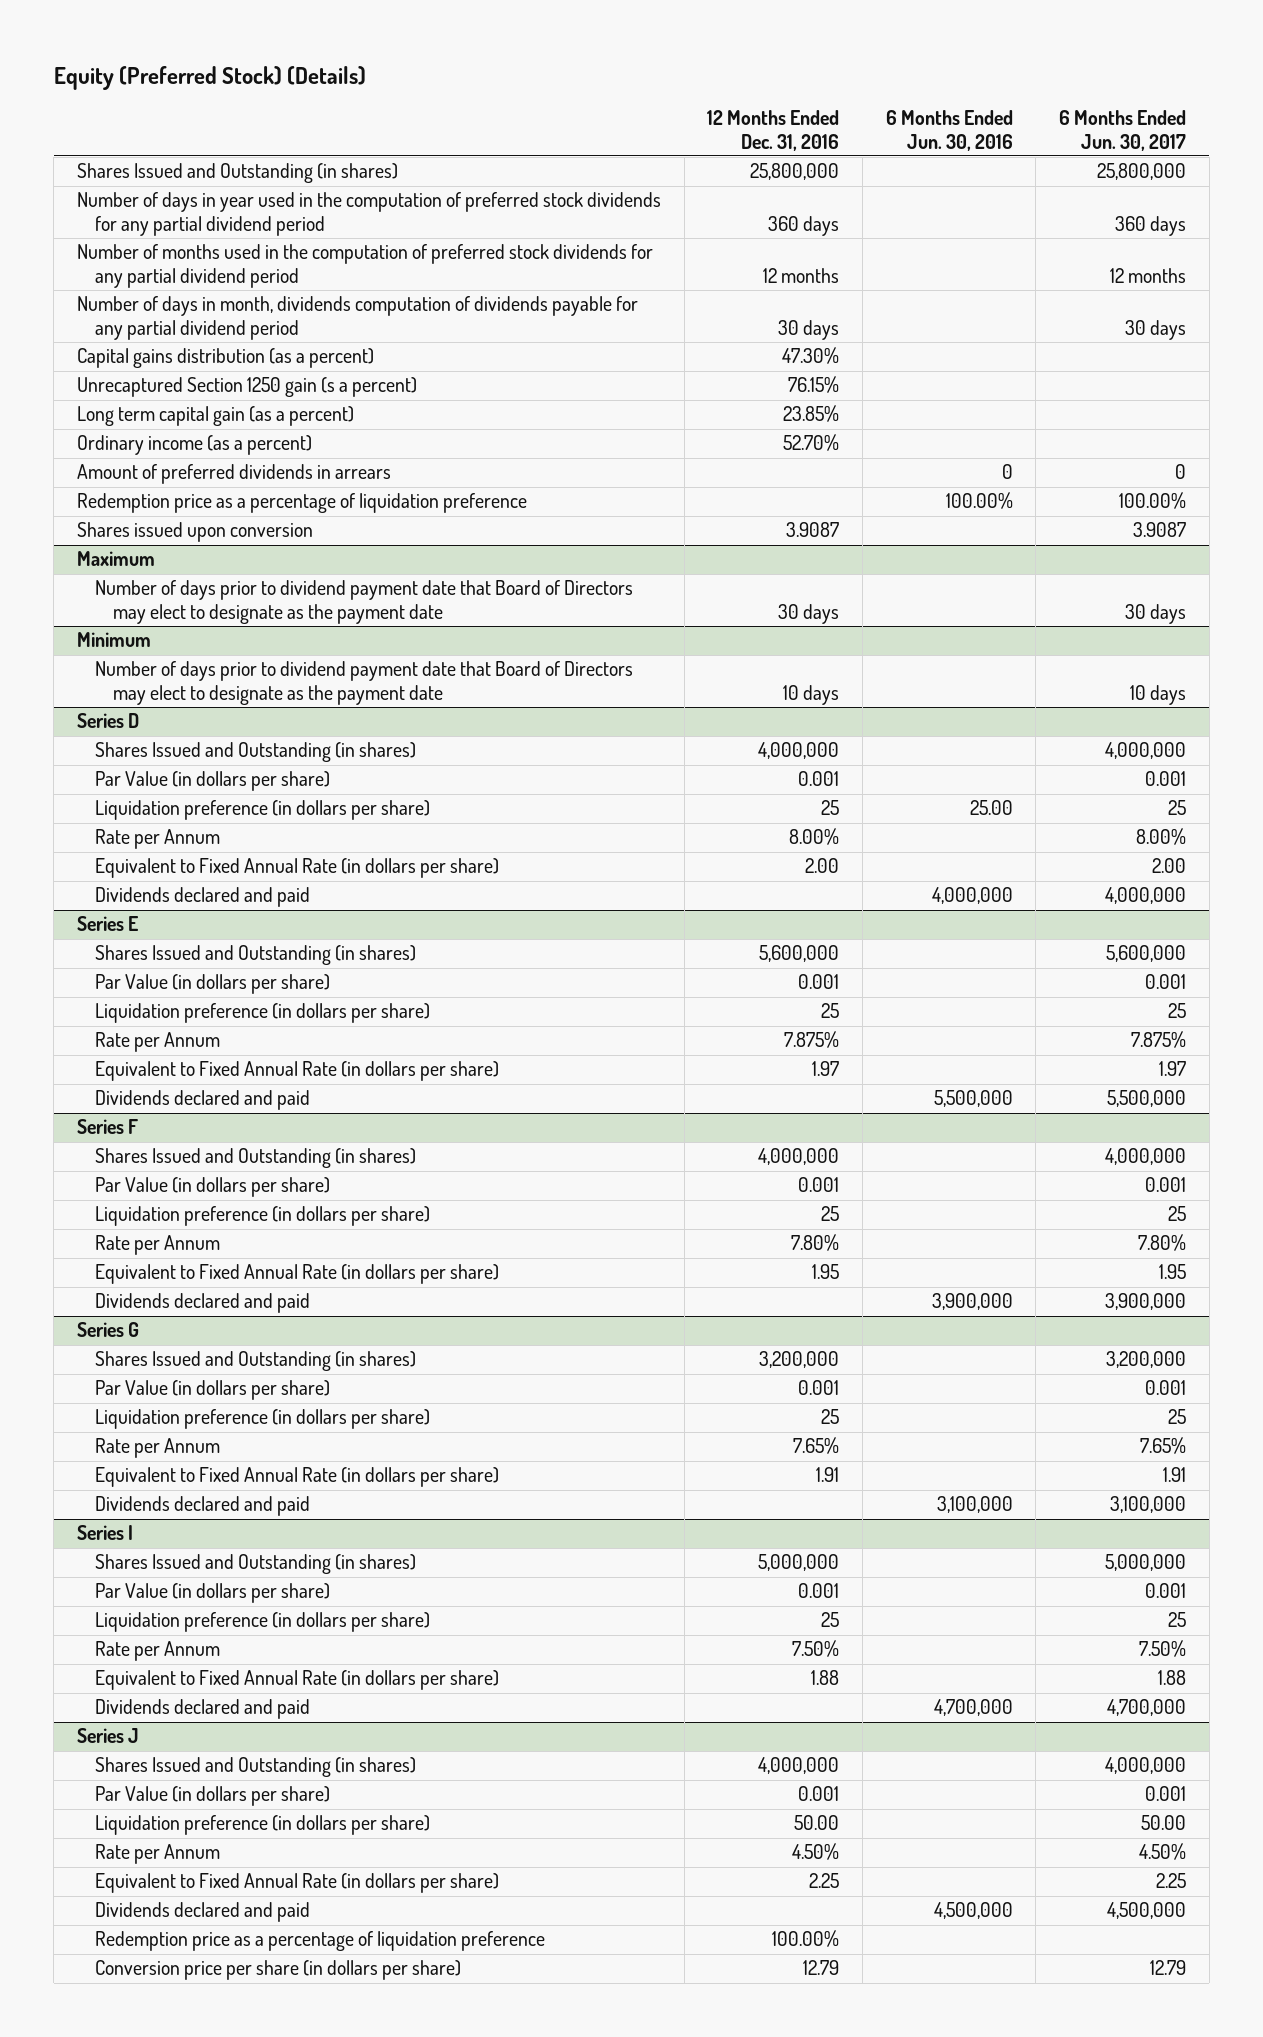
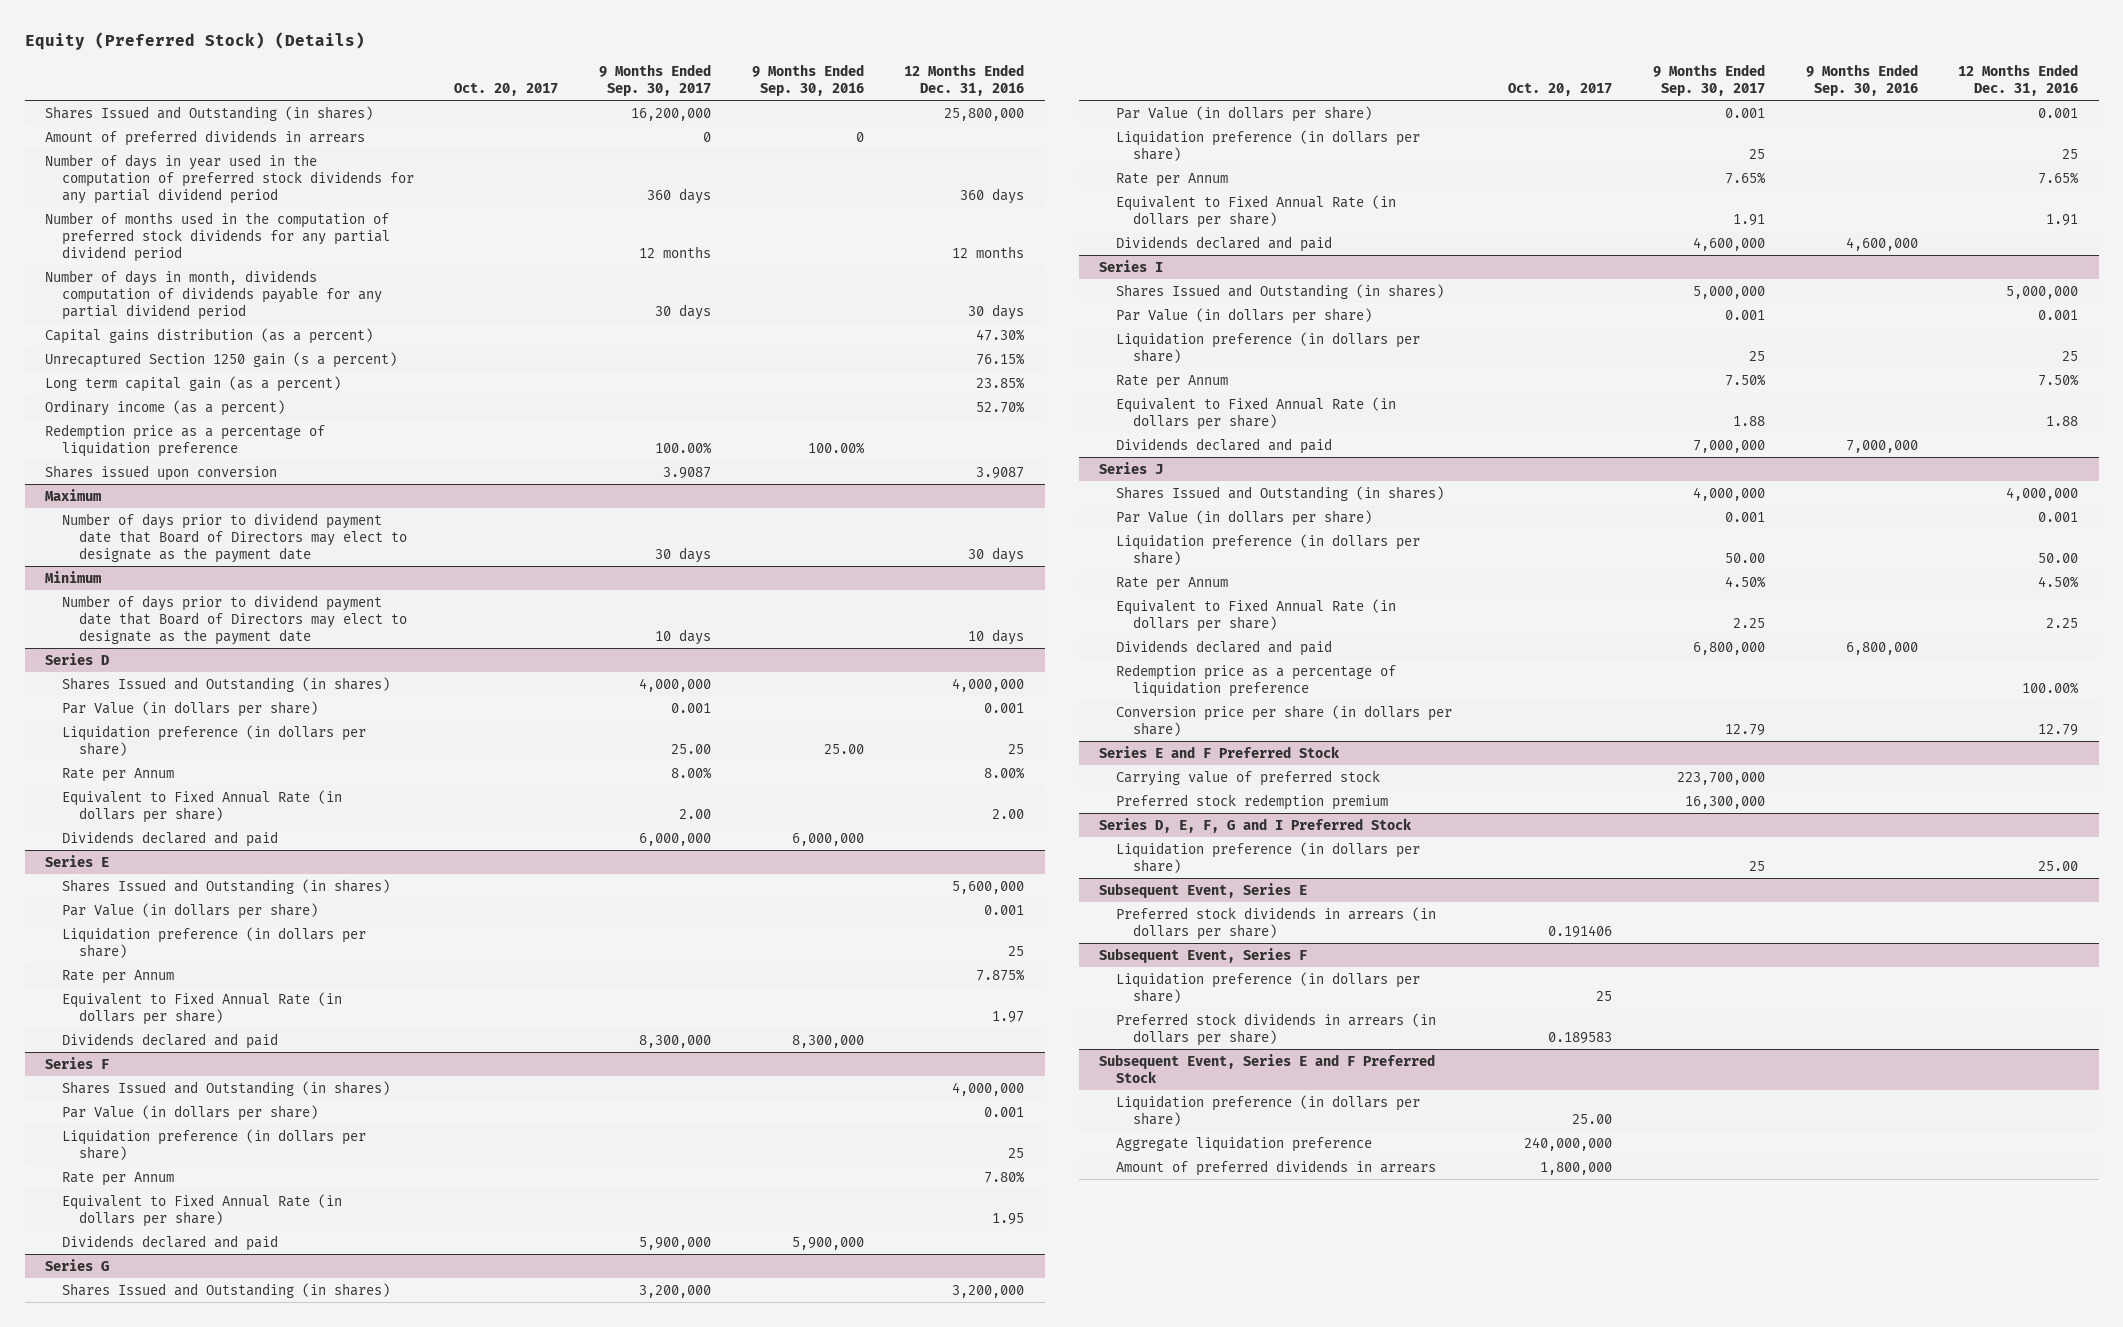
[885,110,1013,151] 6 Months Ended Jun. 30, 2016 -> none
[1059,110,1187,151] 6 Months Ended Jun. 30, 2017 -> none
none -> [454,82,559,96] Oct. 20, 2017
none -> [599,63,712,96] 9 Months Ended Sep. 30, 2017
none -> [751,63,864,96] 9 Months Ended Sep. 30, 2016
[76,464,391,485] Amount of preferred dividends in arrears -> [44,129,365,146] Amount of preferred dividends in arrears
none -> [1098,745,1340,758] Series E and F Preferred Stock
none -> [1115,769,1380,786] Carrying value of preferred stock
none -> [1115,793,1388,810] Preferred stock redemption premium
none -> [1098,817,1412,833] Series D, E, F, G and I Preferred Stock
none -> [1115,841,1420,873] Liquidation preference (in dollars per share)
none -> [1098,882,1307,898] Subsequent Event, Series E
none -> [1115,906,1436,940] Preferred stock dividends in arrears (in dollars per share)
none -> [1098,947,1307,963] Subsequent Event, Series F
none -> [1115,971,1420,1003] Liquidation preference (in dollars per share)
none -> [1115,1012,1436,1046] Preferred stock dividends in arrears (in dollars per share)
none -> [1098,1053,1435,1083] Subsequent Event, Series E and F Preferred Stock
none -> [1115,1094,1420,1126] Liquidation preference (in dollars per share)
none -> [1115,1135,1372,1152] Aggregate liquidation preference
none -> [1115,1159,1436,1176] Amount of preferred dividends in arrears

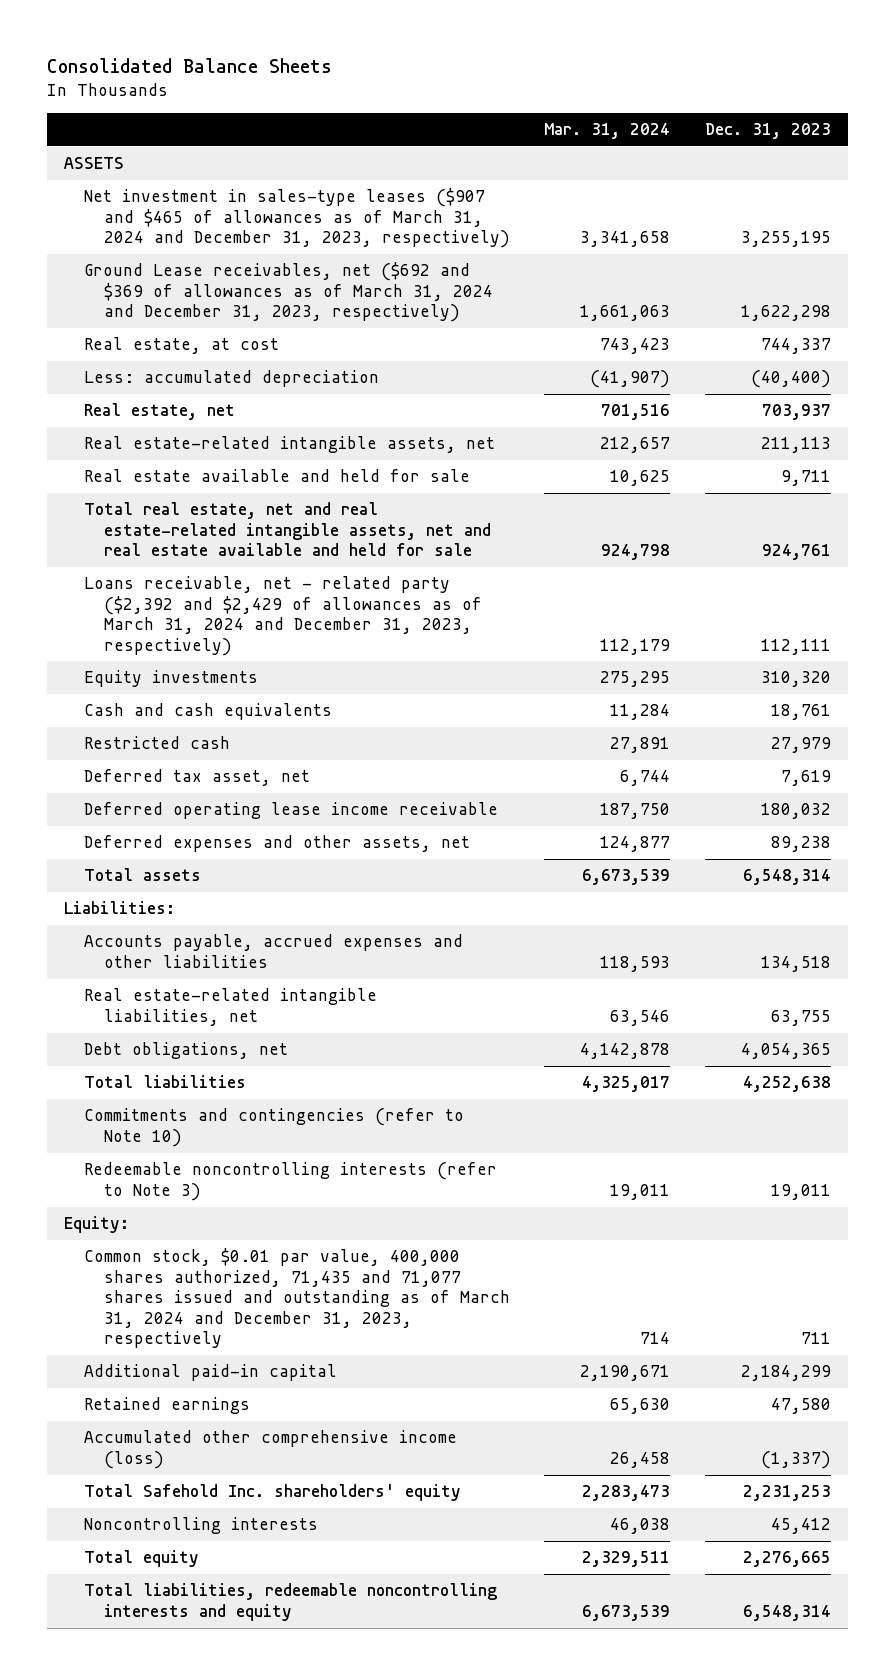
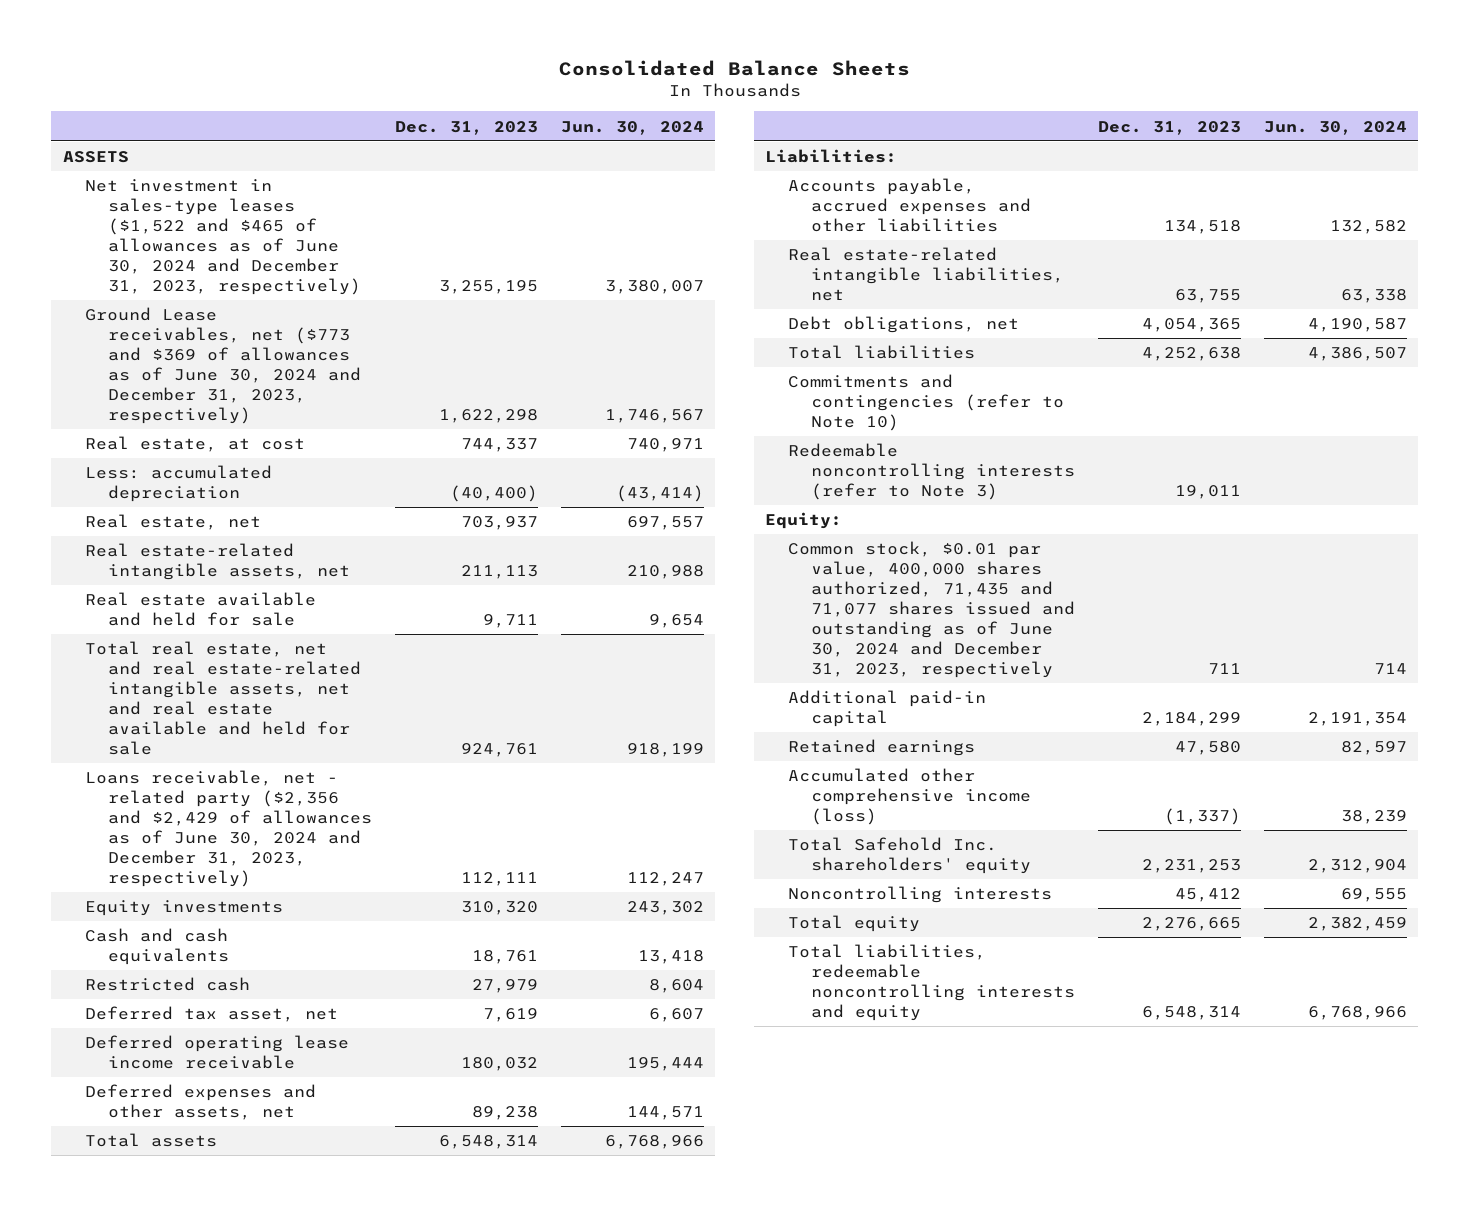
[544,123,671,140] Mar. 31, 2024 -> none
none -> [560,120,704,135] Jun. 30, 2024
[84,188,511,249] Net investment in sales-type leases ($907 and $465 of allowances as of March 31, 2024 and December 31, 2023, respectively) -> [85,179,362,295] Net investment in sales-type leases ($1,522 and $465 of allowances as of June 30, 2024 and December 31, 2023, respectively)
[84,262,494,323] Ground Lease receivables, net ($692 and $369 of allowances as of March 31, 2024 and December 31, 2023, respectively) -> [85,307,362,424] Ground Lease receivables, net ($773 and $369 of allowances as of June 30, 2024 and December 31, 2023, respectively)
[84,576,483,656] Loans receivable, net - related party ($2,392 and $2,429 of allowances as of March 31, 2024 and December 31, 2023, respectively) -> [85,770,373,887] Loans receivable, net - related party ($2,356 and $2,429 of allowances as of June 30, 2024 and December 31, 2023, respectively)
[84,1248,511,1349] Common stock, $0.01 par value, 400,000 shares authorized, 71,435 and 71,077 shares issued and outstanding as of March 31, 2024 and December 31, 2023, respectively -> [788,541,1076,678] Common stock, $0.01 par value, 400,000 shares authorized, 71,435 and 71,077 shares issued and outstanding as of June 30, 2024 and December 31, 2023, respectively

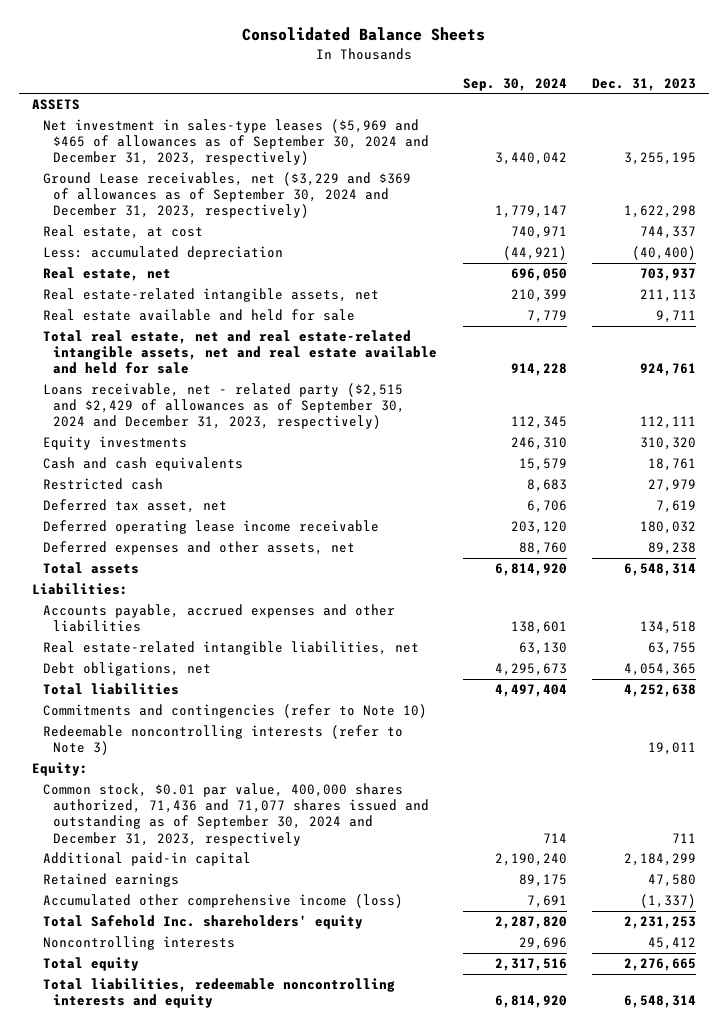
[560,120,704,135] Jun. 30, 2024 -> none
none -> [462,77,567,91] Sep. 30, 2024
[85,179,362,295] Net investment in sales-type leases ($1,522 and $465 of allowances as of June 30, 2024 and December 31, 2023, respectively) -> [42,119,430,166] Net investment in sales-type leases ($5,969 and $465 of allowances as of September 30, 2024 and December 31, 2023, respectively)
[85,307,362,424] Ground Lease receivables, net ($773 and $369 of allowances as of June 30, 2024 and December 31, 2023, respectively) -> [42,172,411,219] Ground Lease receivables, net ($3,229 and $369 of allowances as of September 30, 2024 and December 31, 2023, respectively)
[85,770,373,887] Loans receivable, net - related party ($2,356 and $2,429 of allowances as of June 30, 2024 and December 31, 2023, respectively) -> [42,383,406,430] Loans receivable, net - related party ($2,515 and $2,429 of allowances as of September 30, 2024 and December 31, 2023, respectively)
[788,541,1076,678] Common stock, $0.01 par value, 400,000 shares authorized, 71,435 and 71,077 shares issued and outstanding as of June 30, 2024 and December 31, 2023, respectively -> [42,783,430,846] Common stock, $0.01 par value, 400,000 shares authorized, 71,436 and 71,077 shares issued and outstanding as of September 30, 2024 and December 31, 2023, respectively

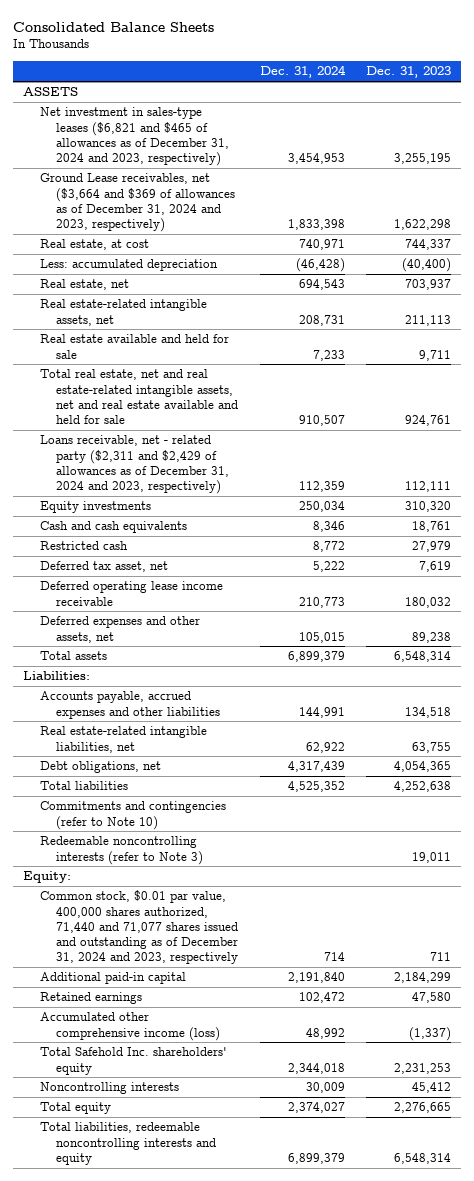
[462,77,567,91] Sep. 30, 2024 -> none
none -> [259,65,346,79] Dec. 31, 2024
[42,119,430,166] Net investment in sales-type leases ($5,969 and $465 of allowances as of September 30, 2024 and December 31, 2023, respectively) -> [39,107,230,166] Net investment in sales-type leases ($6,821 and $465 of allowances as of December 31, 2024 and 2023, respectively)
[42,172,411,219] Ground Lease receivables, net ($3,229 and $369 of allowances as of September 30, 2024 and December 31, 2023, respectively) -> [39,173,236,232] Ground Lease receivables, net ($3,664 and $369 of allowances as of December 31, 2024 and 2023, respectively)
[42,383,406,430] Loans receivable, net - related party ($2,515 and $2,429 of allowances as of September 30, 2024 and December 31, 2023, respectively) -> [39,435,230,494] Loans receivable, net - related party ($2,311 and $2,429 of allowances as of December 31, 2024 and 2023, respectively)
[42,783,430,846] Common stock, $0.01 par value, 400,000 shares authorized, 71,436 and 71,077 shares issued and outstanding as of September 30, 2024 and December 31, 2023, respectively -> [39,890,239,964] Common stock, $0.01 par value, 400,000 shares authorized, 71,440 and 71,077 shares issued and outstanding as of December 31, 2024 and 2023, respectively

